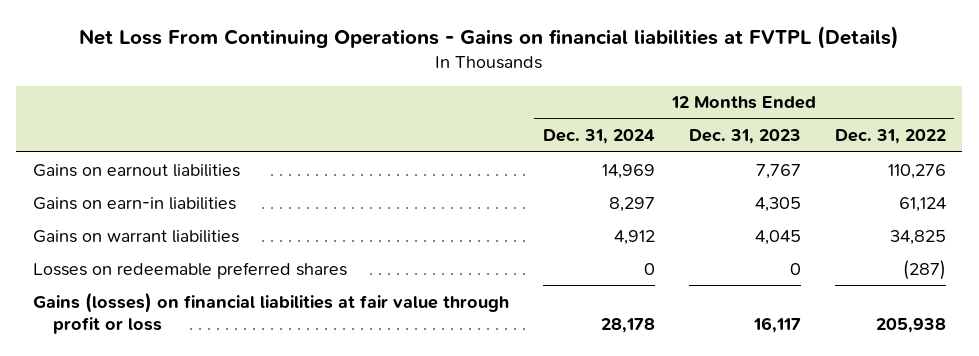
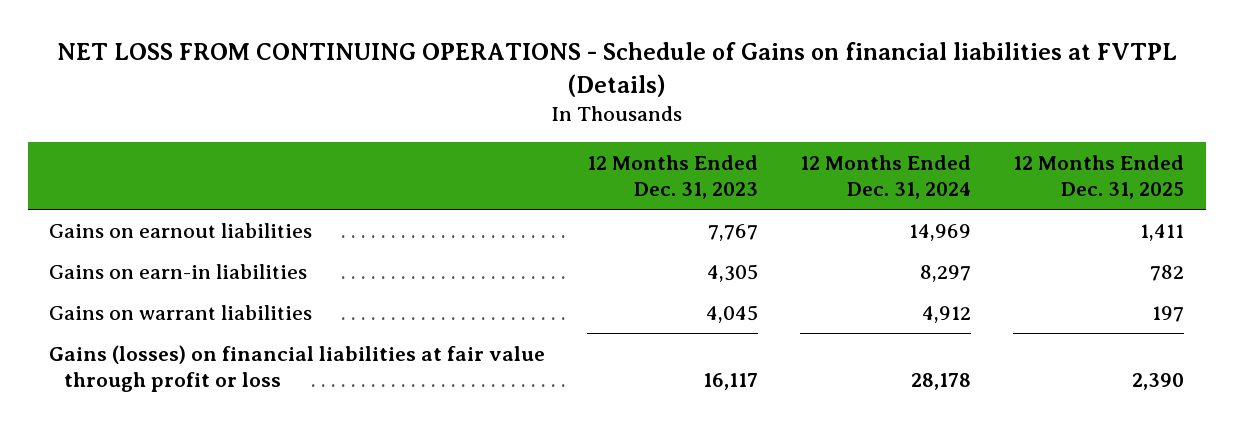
[79,25,900,49] Net Loss From Continuing Operations - Gains on financial liabilities at FVTPL (Details) -> [56,42,1177,97] NET LOSS FROM CONTINUING OPERATIONS - Schedule of Gains on financial liabilities at FVTPL (Details)
[834,129,946,145] Dec. 31, 2022 -> none
none -> [1013,154,1185,200] 12 Months Ended Dec. 31, 2025
[33,261,348,279] Losses on redeemable preferred shares -> none

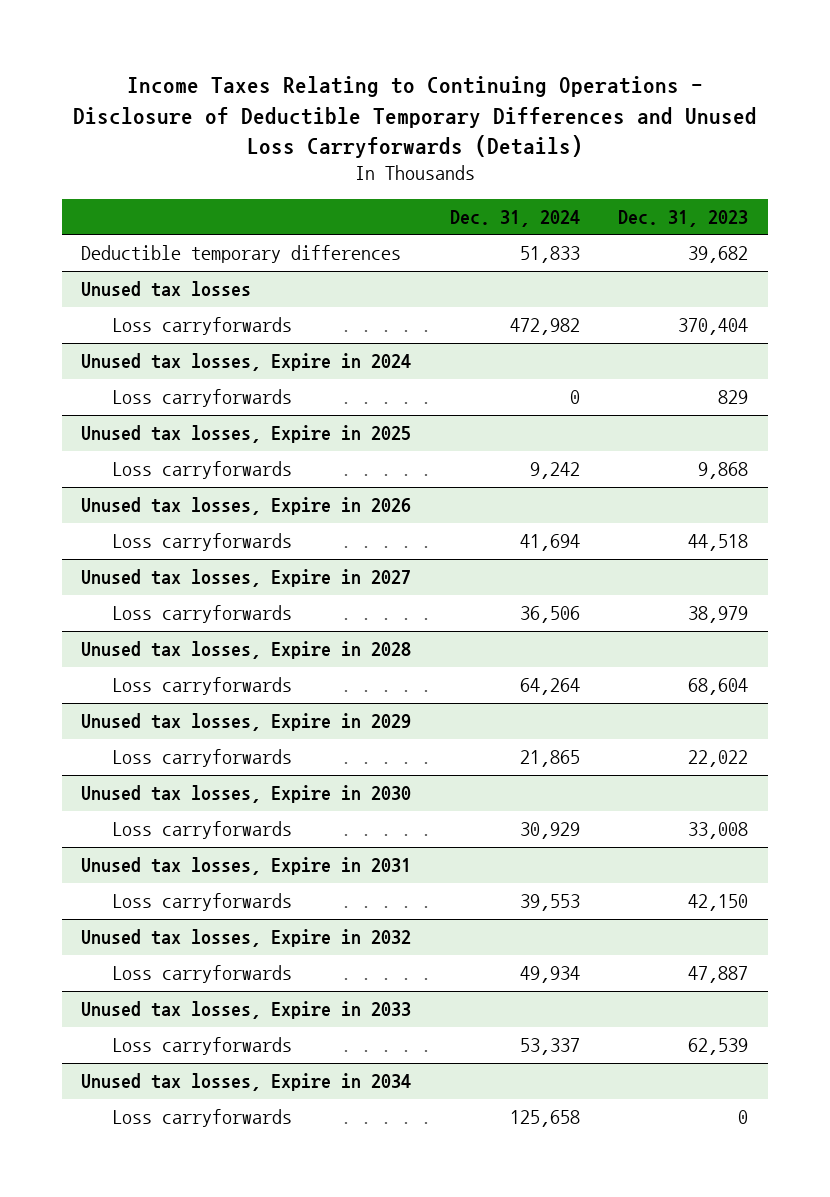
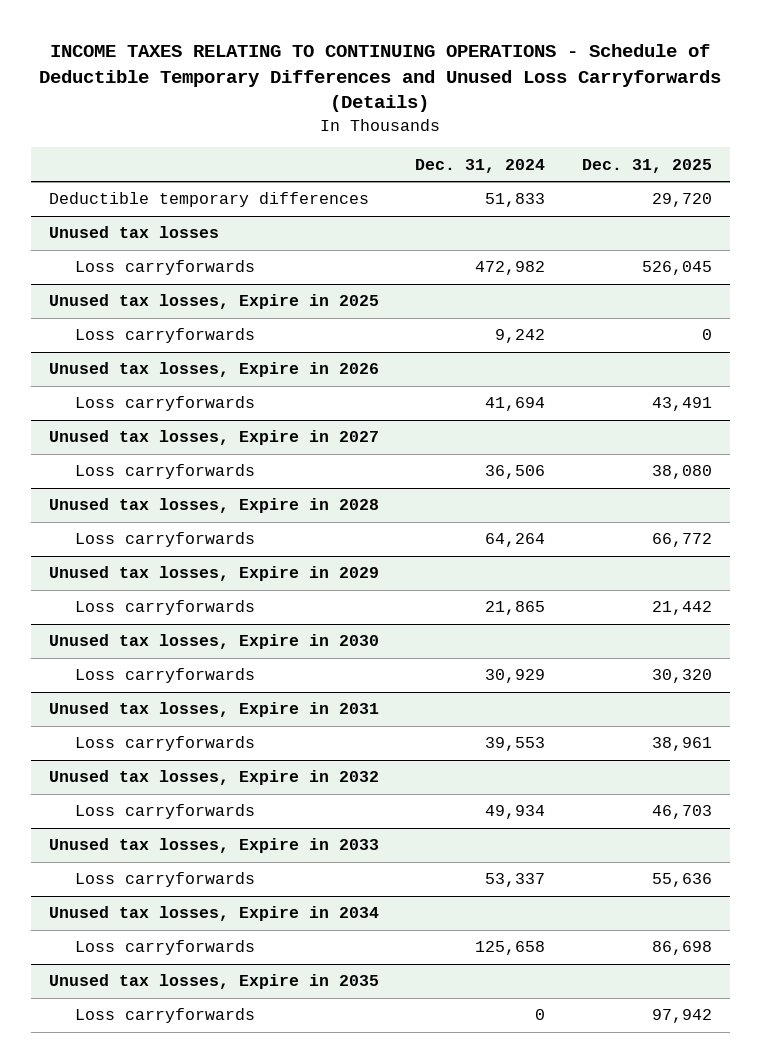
[72,76,757,159] Income Taxes Relating to Continuing Operations - Disclosure of Deductible Temporary Differences and Unused Loss Carryforwards (Details) -> [39,43,722,113] INCOME TAXES RELATING TO CONTINUING OPERATIONS - Schedule of Deductible Temporary Differences and Unused Loss Carryforwards (Details)
[618,209,749,227] Dec. 31, 2023 -> none
none -> [581,158,712,173] Dec. 31, 2025
[81,353,412,372] Unused tax losses, Expire in 2024 -> none
[111,389,292,408] Loss carryforwards -> none
none -> [49,974,380,990] Unused tax losses, Expire in 2035
none -> [74,1008,255,1024] Loss carryforwards

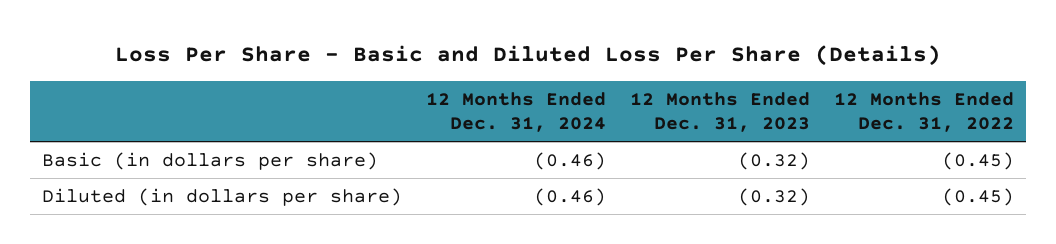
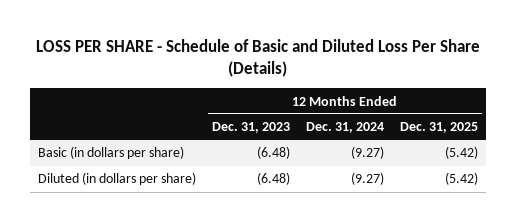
[114,44,941,66] Loss Per Share - Basic and Diluted Loss Per Share (Details) -> [35,39,480,77] LOSS PER SHARE - Schedule of Basic and Diluted Loss Per Share (Details)
[834,92,1015,132] 12 Months Ended Dec. 31, 2022 -> none
none -> [399,122,478,134] Dec. 31, 2025
[533,152,606,171] (0.46) -> [350,146,384,160] (9.27)
[737,152,810,171] (0.32) -> [256,146,290,160] (6.48)
[533,188,606,207] (0.46) -> [350,172,384,186] (9.27)
[737,188,810,207] (0.32) -> [256,172,290,186] (6.48)

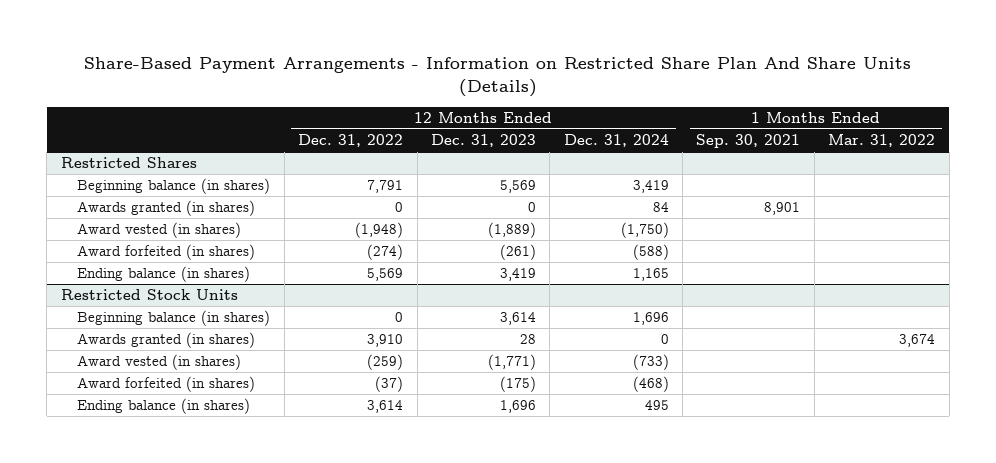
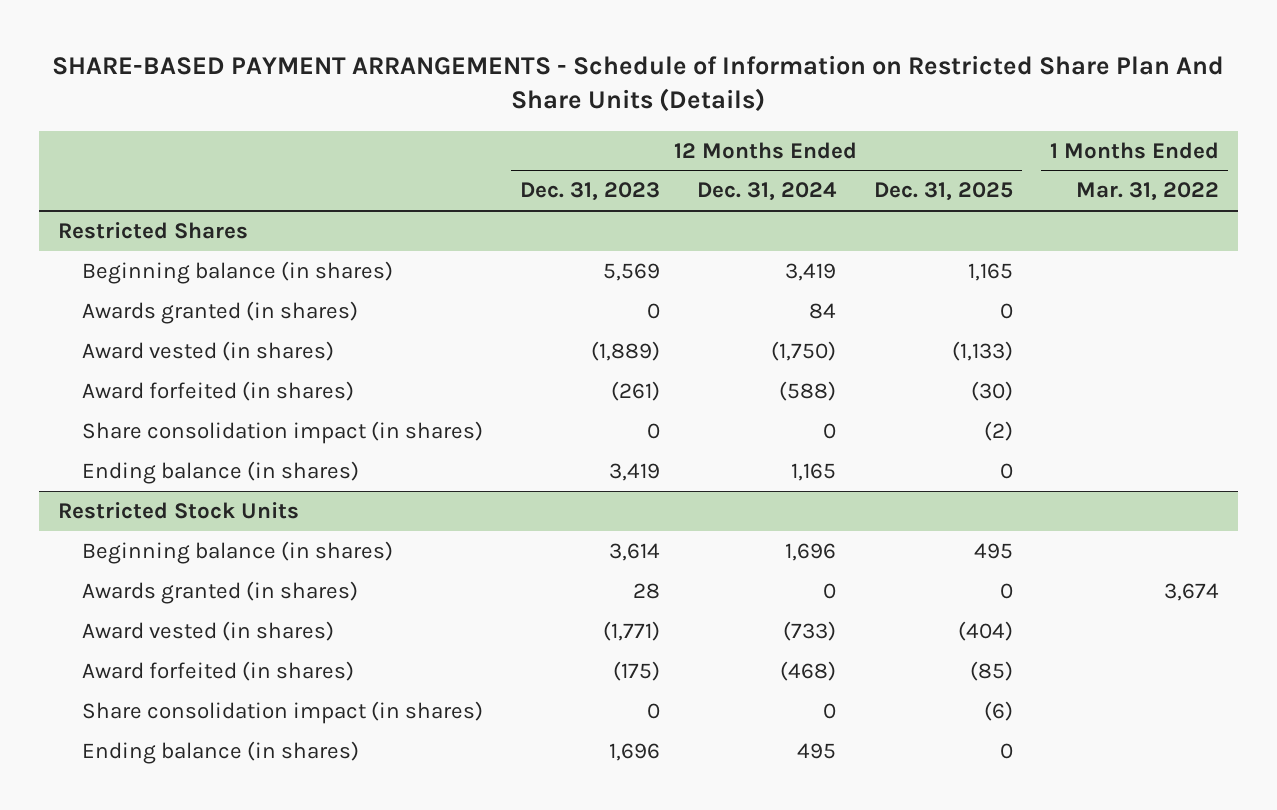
[84,57,912,98] Share-Based Payment Arrangements - Information on Restricted Share Plan And Share Units (Details) -> [52,54,1225,113] SHARE-BASED PAYMENT ARRANGEMENTS - Schedule of Information on Restricted Share Plan And Share Units (Details)
[298,134,404,148] Dec. 31, 2022 -> none
[696,134,801,149] Sep. 30, 2021 -> none
none -> [873,182,1013,202] Dec. 31, 2025
none -> [81,420,483,444] Share consolidation impact (in shares)
none -> [81,700,483,724] Share consolidation impact (in shares)

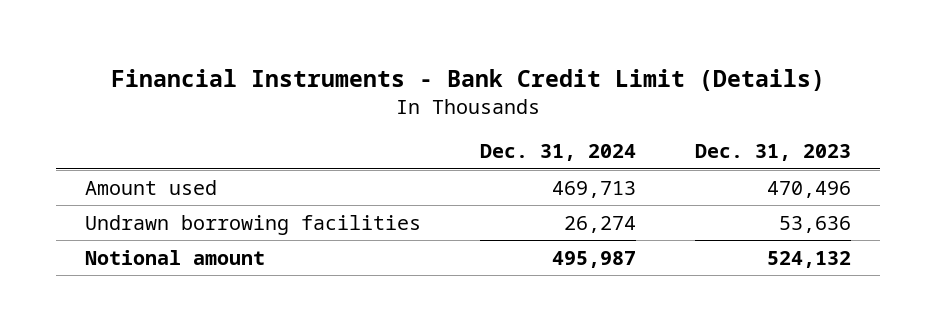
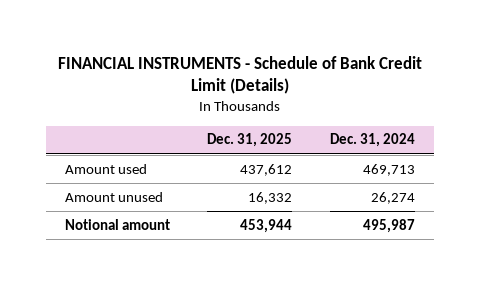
[110,68,825,91] Financial Instruments - Bank Credit Limit (Details) -> [57,55,422,95] FINANCIAL INSTRUMENTS - Schedule of Bank Credit Limit (Details)
[694,144,851,162] Dec. 31, 2023 -> none
none -> [207,133,293,148] Dec. 31, 2025
[84,214,421,235] Undrawn borrowing facilities -> [64,191,163,202] Amount unused

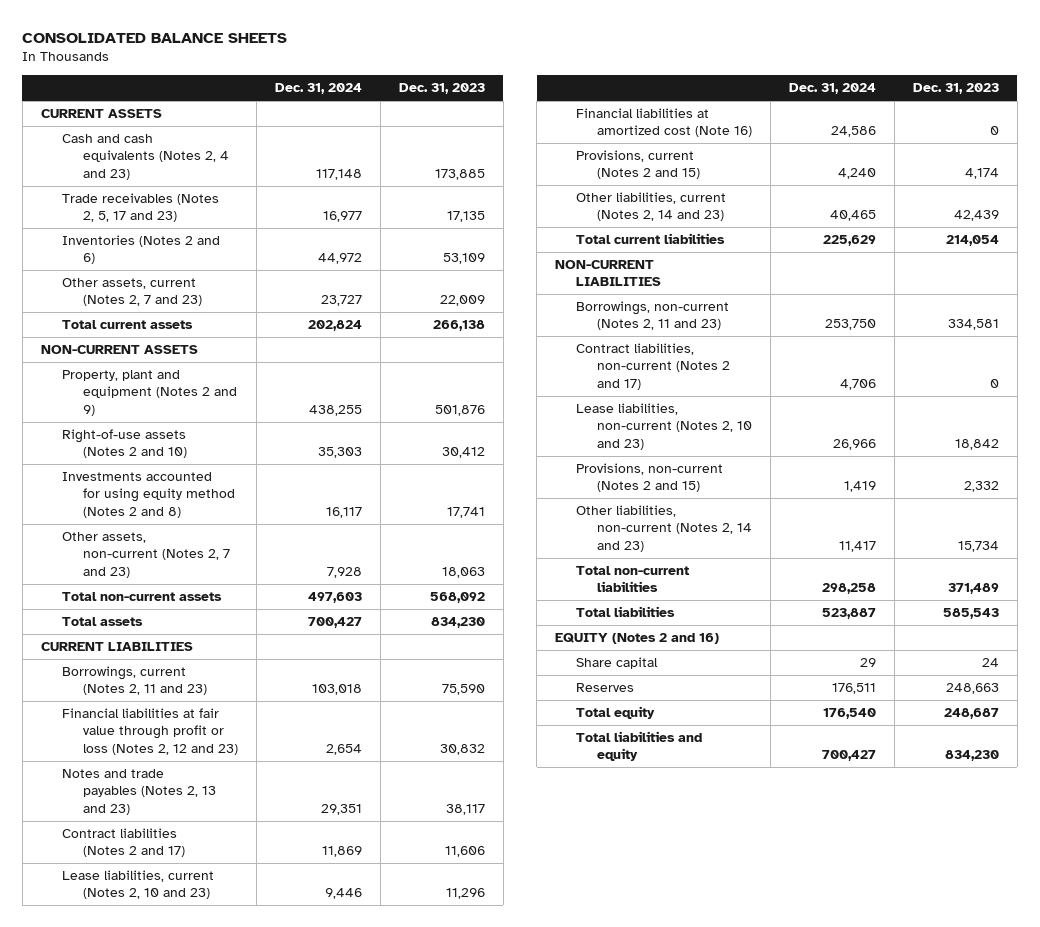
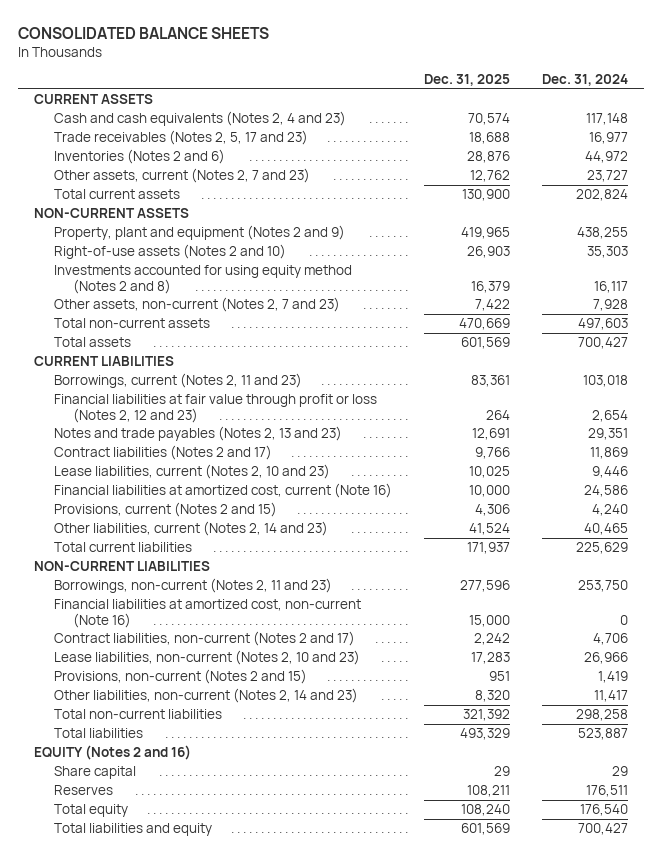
[398,83,485,95] Dec. 31, 2023 -> none
none -> [423,74,510,87] Dec. 31, 2025
[576,108,753,138] Financial liabilities at amortized cost (Note 16) -> [53,483,392,499] Financial liabilities at amortized cost, current (Note 16)
none -> [53,599,361,628] Financial liabilities at amortized cost, non-current (Note 16)

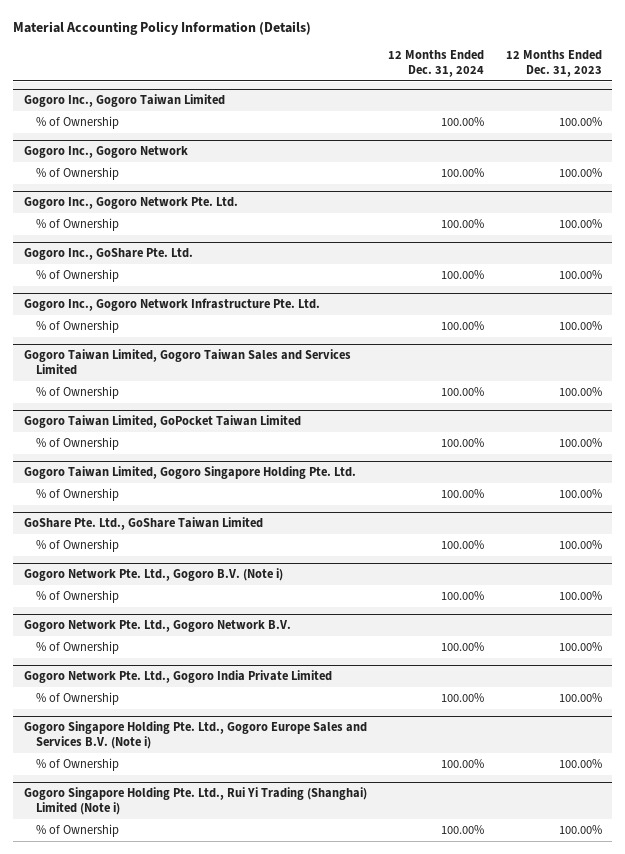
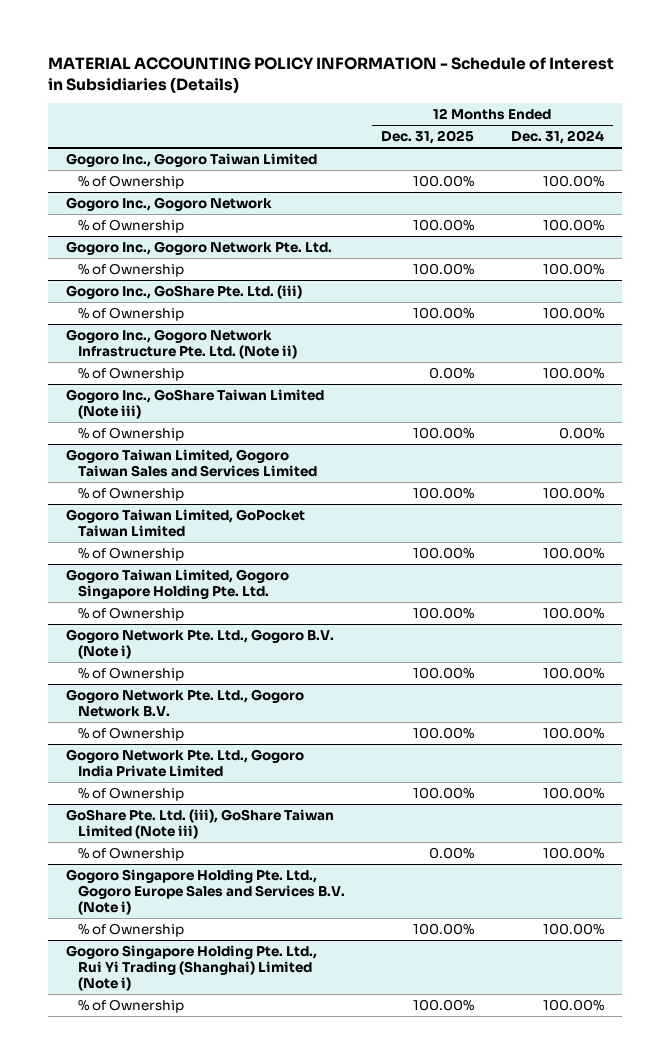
[12,20,311,35] Material Accounting Policy Information (Details) -> [47,56,614,93] MATERIAL ACCOUNTING POLICY INFORMATION - Schedule of Interest in Subsidiaries (Details)
[505,50,602,77] 12 Months Ended Dec. 31, 2023 -> none
none -> [381,130,475,145] Dec. 31, 2025
[23,248,193,261] Gogoro Inc., GoShare Pte. Ltd. -> [65,284,302,299] Gogoro Inc., GoShare Pte. Ltd. (iii)
[23,298,320,312] Gogoro Inc., Gogoro Network Infrastructure Pte. Ltd. -> [65,328,297,360] Gogoro Inc., Gogoro Network Infrastructure Pte. Ltd. (Note ii)
none -> [65,388,324,420] Gogoro Inc., GoShare Taiwan Limited (Note iii)
none -> [77,426,184,441] % of Ownership
[23,517,263,531] GoShare Pte. Ltd., GoShare Taiwan Limited -> none
[36,539,120,553] % of Ownership -> none
none -> [65,808,334,840] GoShare Pte. Ltd. (iii), GoShare Taiwan Limited (Note iii)
none -> [77,846,184,861] % of Ownership

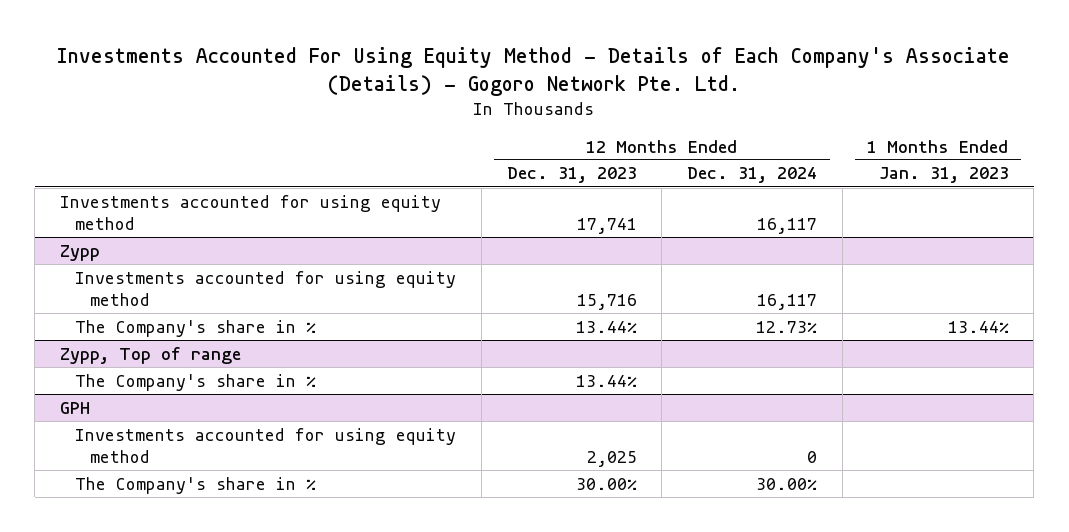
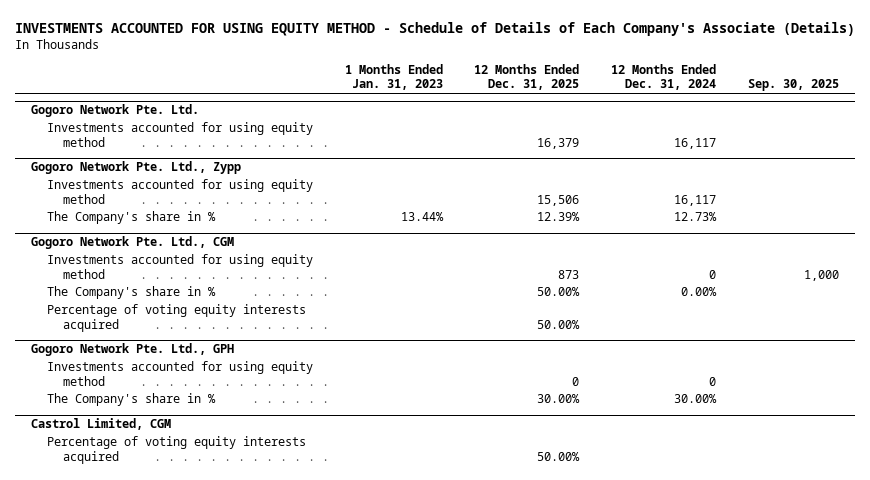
[57,46,1011,96] Investments Accounted For Using Equity Method - Details of Each Company's Associate (Details) - Gogoro Network Pte. Ltd. -> [14,22,855,37] INVESTMENTS ACCOUNTED FOR USING EQUITY METHOD - Schedule of Details of Each Company's Associate (Details)
[506,167,637,184] Dec. 31, 2023 -> none
none -> [474,64,580,91] 12 Months Ended Dec. 31, 2025
none -> [748,79,840,92] Sep. 30, 2025
none -> [30,104,199,118] Gogoro Network Pte. Ltd.
[60,244,101,261] Zypp -> none
none -> [30,161,241,175] Gogoro Network Pte. Ltd., Zypp
[60,346,242,364] Zypp, Top of range -> none
[75,373,317,391] The Company's share in % -> none
[60,401,91,414] GPH -> none
none -> [30,236,234,250] Gogoro Network Pte. Ltd., CGM
none -> [46,286,216,300] The Company's share in %
none -> [46,304,306,332] Percentage of voting equity interests acquired
none -> [30,343,234,357] Gogoro Network Pte. Ltd., GPH
none -> [46,361,313,386] Investments accounted for using equity method
none -> [30,418,171,431] Castrol Limited, CGM
none -> [46,436,306,464] Percentage of voting equity interests acquired

